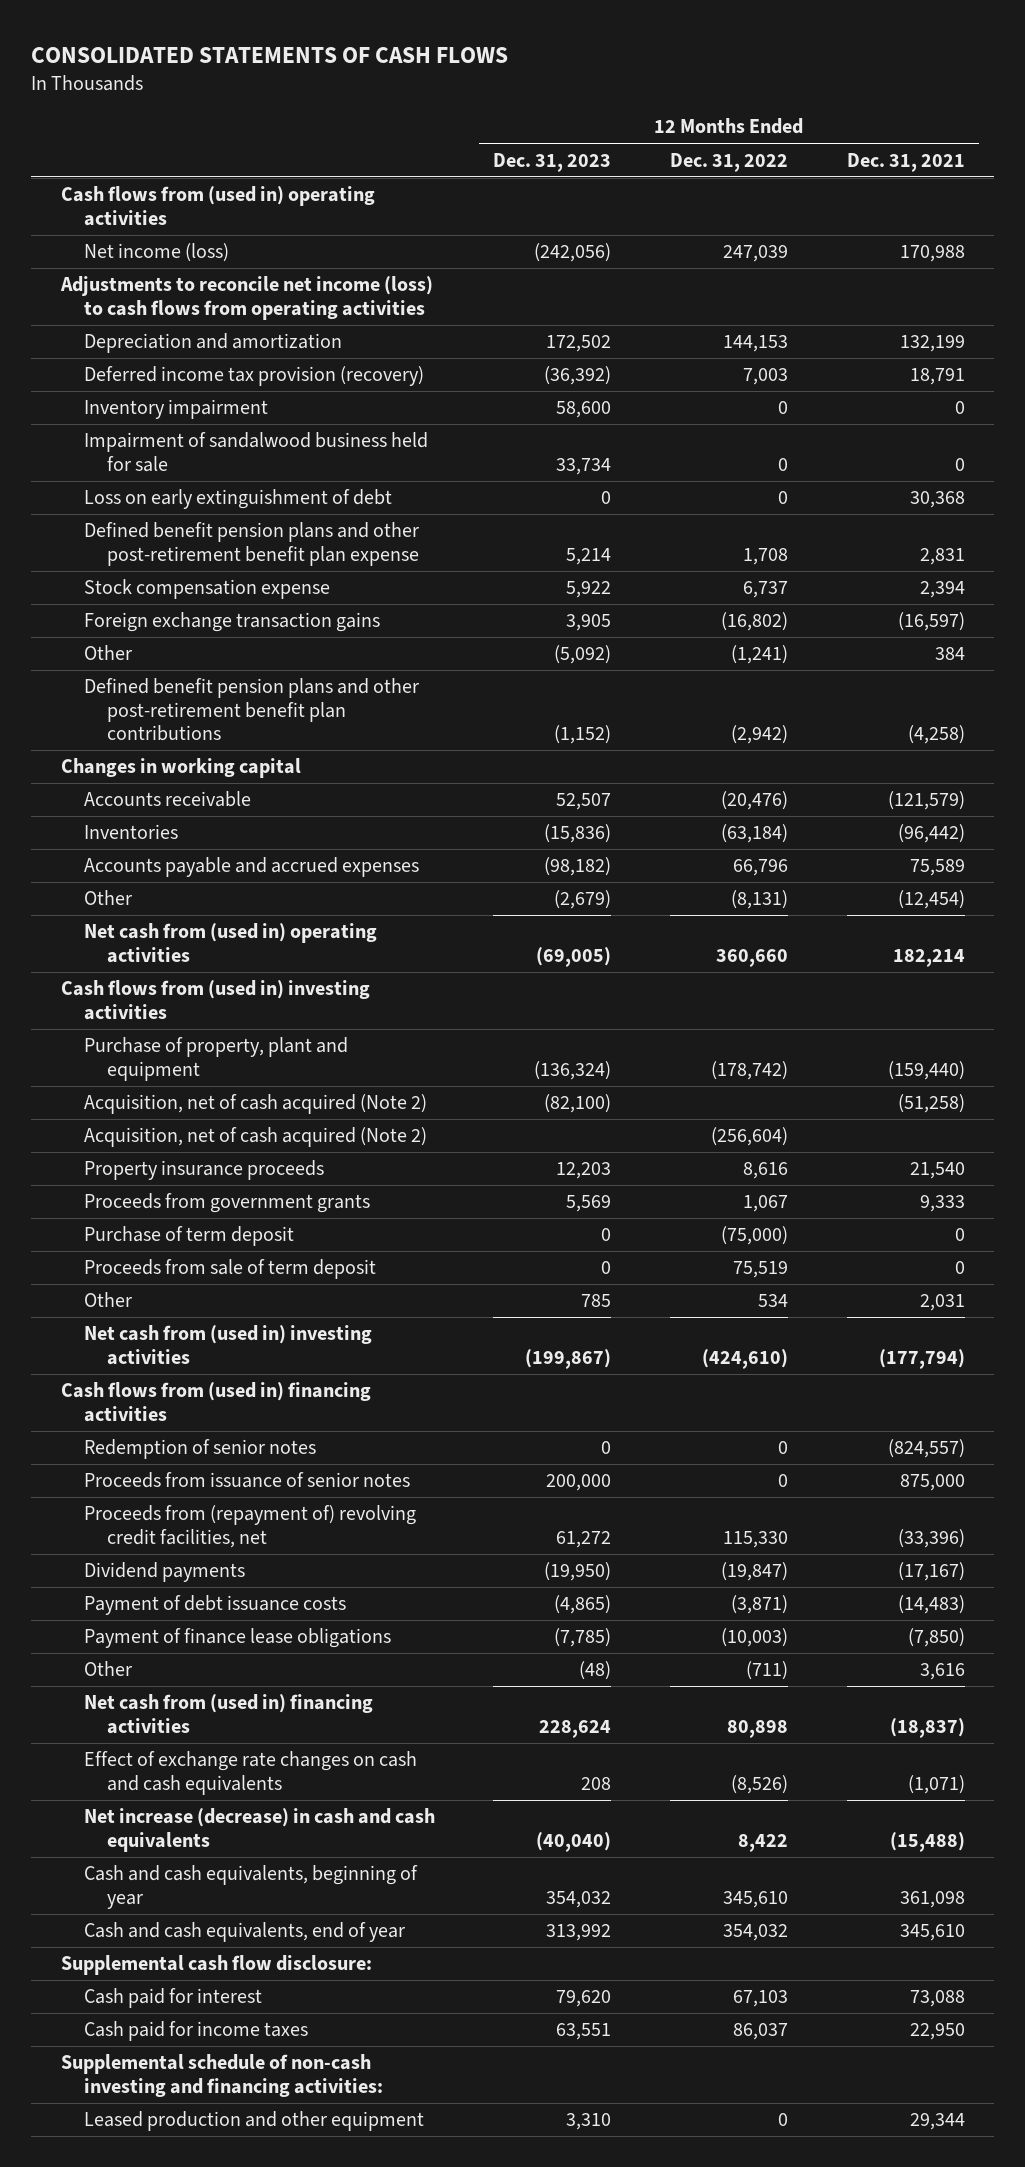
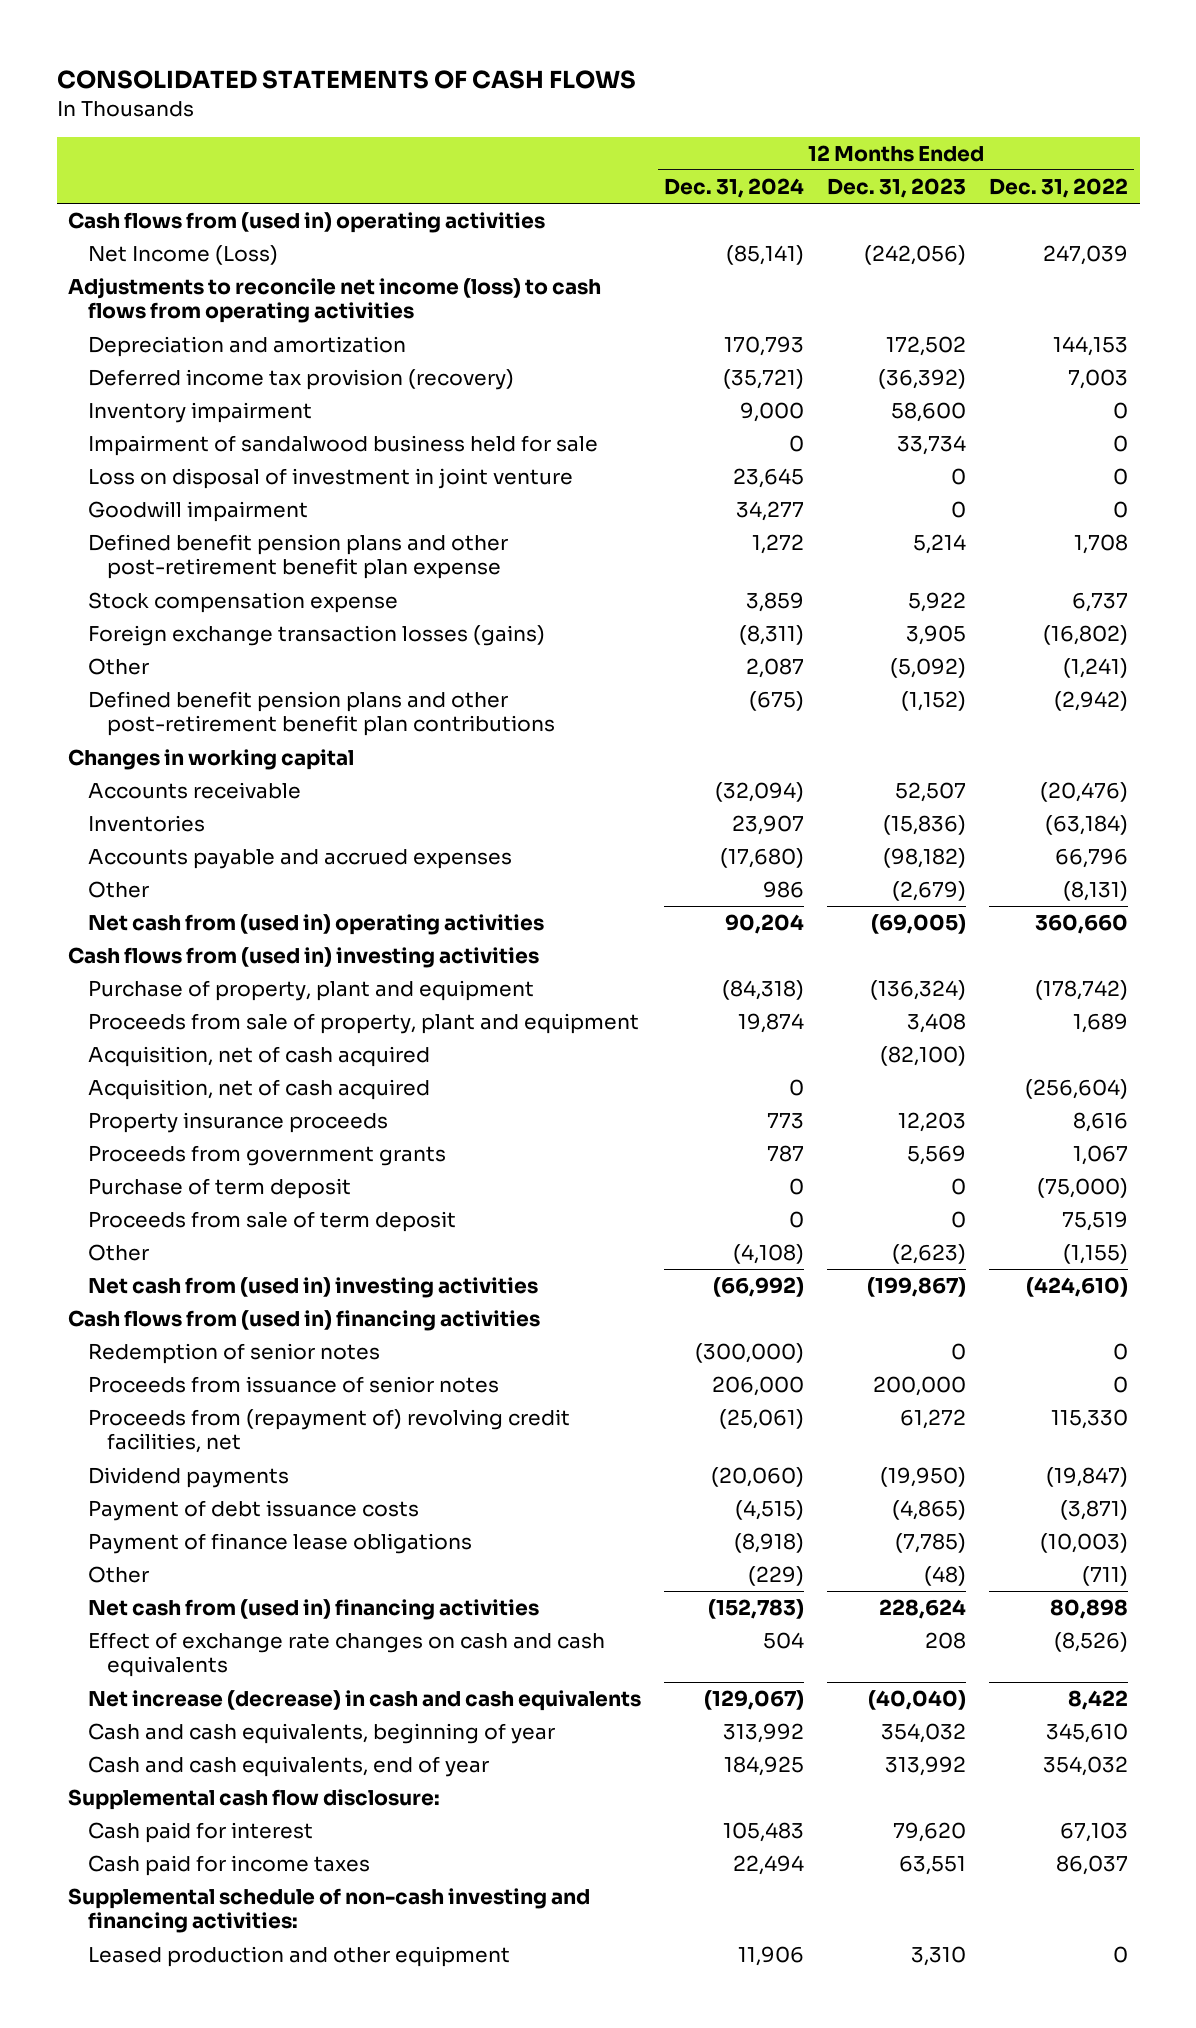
[846,152,965,172] Dec. 31, 2021 -> none
none -> [663,178,804,199] Dec. 31, 2024
[83,243,229,263] Net income (loss) -> [87,245,278,266] Net Income (Loss)
[83,489,392,510] Loss on early extinguishment of debt -> none
none -> [87,468,573,490] Loss on disposal of investment in joint venture
none -> [87,501,308,523] Goodwill impairment
[83,612,380,633] Foreign exchange transaction gains -> [87,625,545,647] Foreign exchange transaction losses (gains)
none -> [87,1013,639,1035] Proceeds from sale of property, plant and equipment
[83,1094,427,1115] Acquisition, net of cash acquired (Note 2) -> [87,1046,430,1068] Acquisition, net of cash acquired
[83,1127,427,1148] Acquisition, net of cash acquired (Note 2) -> [87,1079,430,1101] Acquisition, net of cash acquired
[581,1294,612,1308] 785 -> [891,1244,966,1265] (2,623)
[757,1294,788,1308] 534 -> [1063,1244,1129,1265] (1,155)

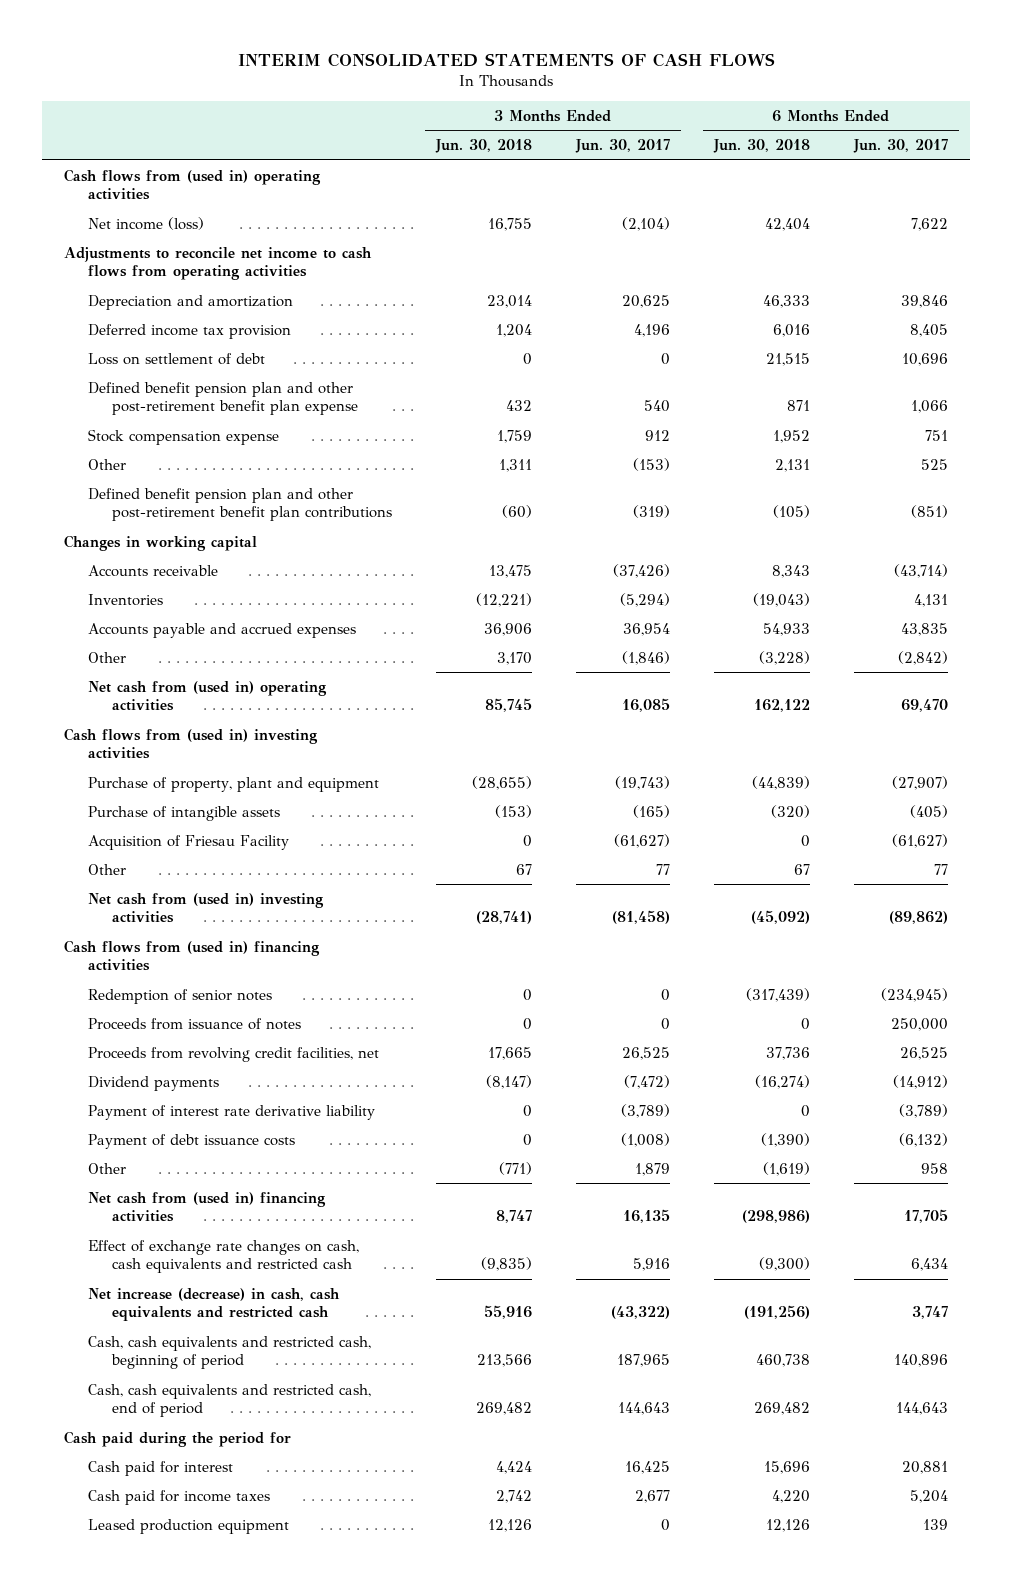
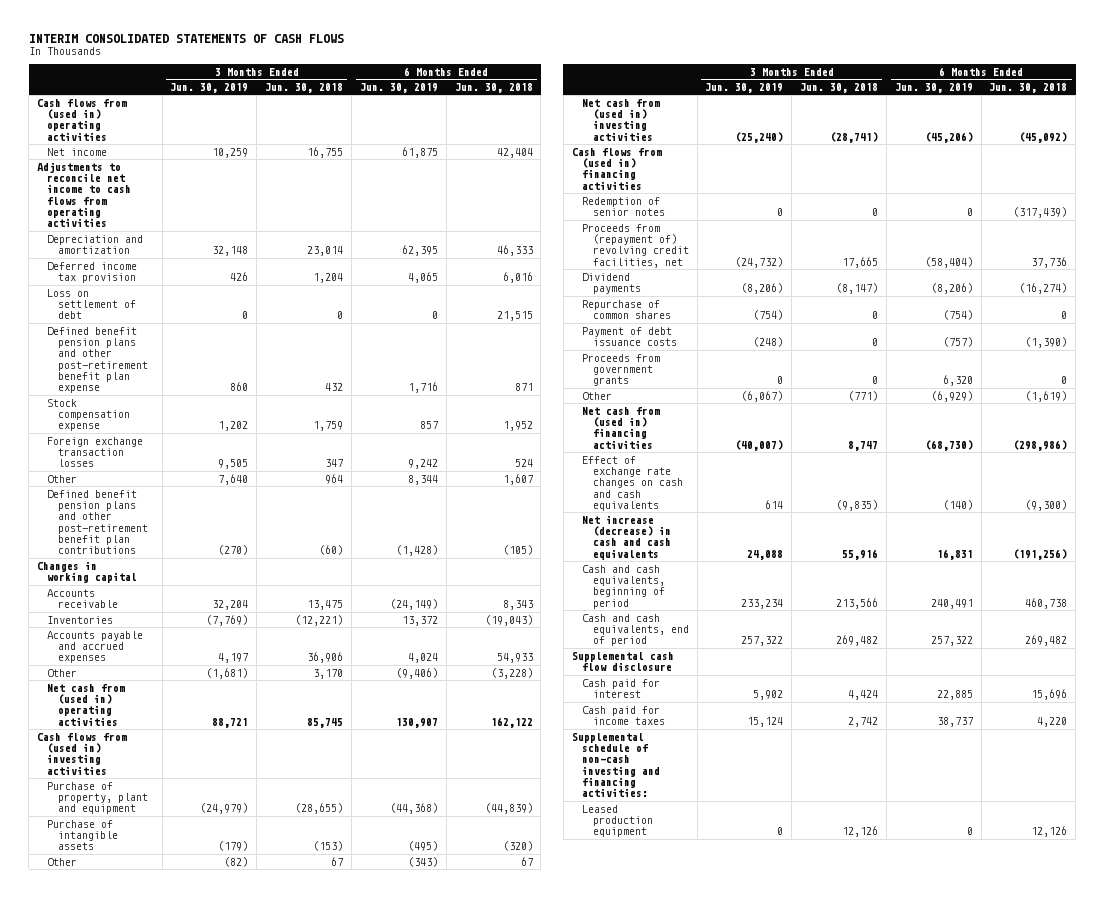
[575,139,671,154] Jun. 30, 2017 -> none
[852,139,948,154] Jun. 30, 2017 -> none
none -> [170,82,249,93] Jun. 30, 2019
none -> [359,82,438,93] Jun. 30, 2019
[88,216,205,230] Net income (loss) -> [47,147,108,156] Net income
[88,381,359,416] Defined benefit pension plan and other post-retirement benefit plan expense -> [47,326,148,394] Defined benefit pension plans and other post-retirement benefit plan expense
none -> [47,436,144,468] Foreign exchange transaction losses
[499,458,533,472] 1,311 -> [325,473,344,484] 964
[775,458,811,472] 2,131 -> [502,473,533,485] 1,607
[88,487,393,522] Defined benefit pension plan and other post-retirement benefit plan contributions -> [47,489,148,555] Defined benefit pension plans and other post-retirement benefit plan contributions
[88,834,290,850] Acquisition of Friesau Facility -> none
[88,1017,302,1030] Proceeds from issuance of notes -> none
[88,1046,380,1062] Proceeds from revolving credit facilities, net -> [582,223,689,268] Proceeds from (repayment of) revolving credit facilities, net
[88,1104,376,1120] Payment of interest rate derivative liability -> none
none -> [582,299,671,320] Repurchase of common shares
none -> [582,353,661,387] Proceeds from government grants
[88,1239,360,1274] Effect of exchange rate changes on cash, cash equivalents and restricted cash -> [582,455,683,511] Effect of exchange rate changes on cash and cash equivalents
[88,1287,341,1322] Net increase (decrease) in cash, cash equivalents and restricted cash -> [582,514,671,560] Net increase (decrease) in cash and cash equivalents
[88,1335,372,1370] Cash, cash equivalents and restricted cash, beginning of period -> [582,564,665,609] Cash and cash equivalents, beginning of period
[88,1383,372,1418] Cash, cash equivalents and restricted cash, end of period -> [582,613,689,647] Cash and cash equivalents, end of period
[64,1430,292,1447] Cash paid during the period for -> [571,651,674,672] Supplemental cash flow disclosure
none -> [571,732,661,798] Supplemental schedule of non-cash investing and financing activities:

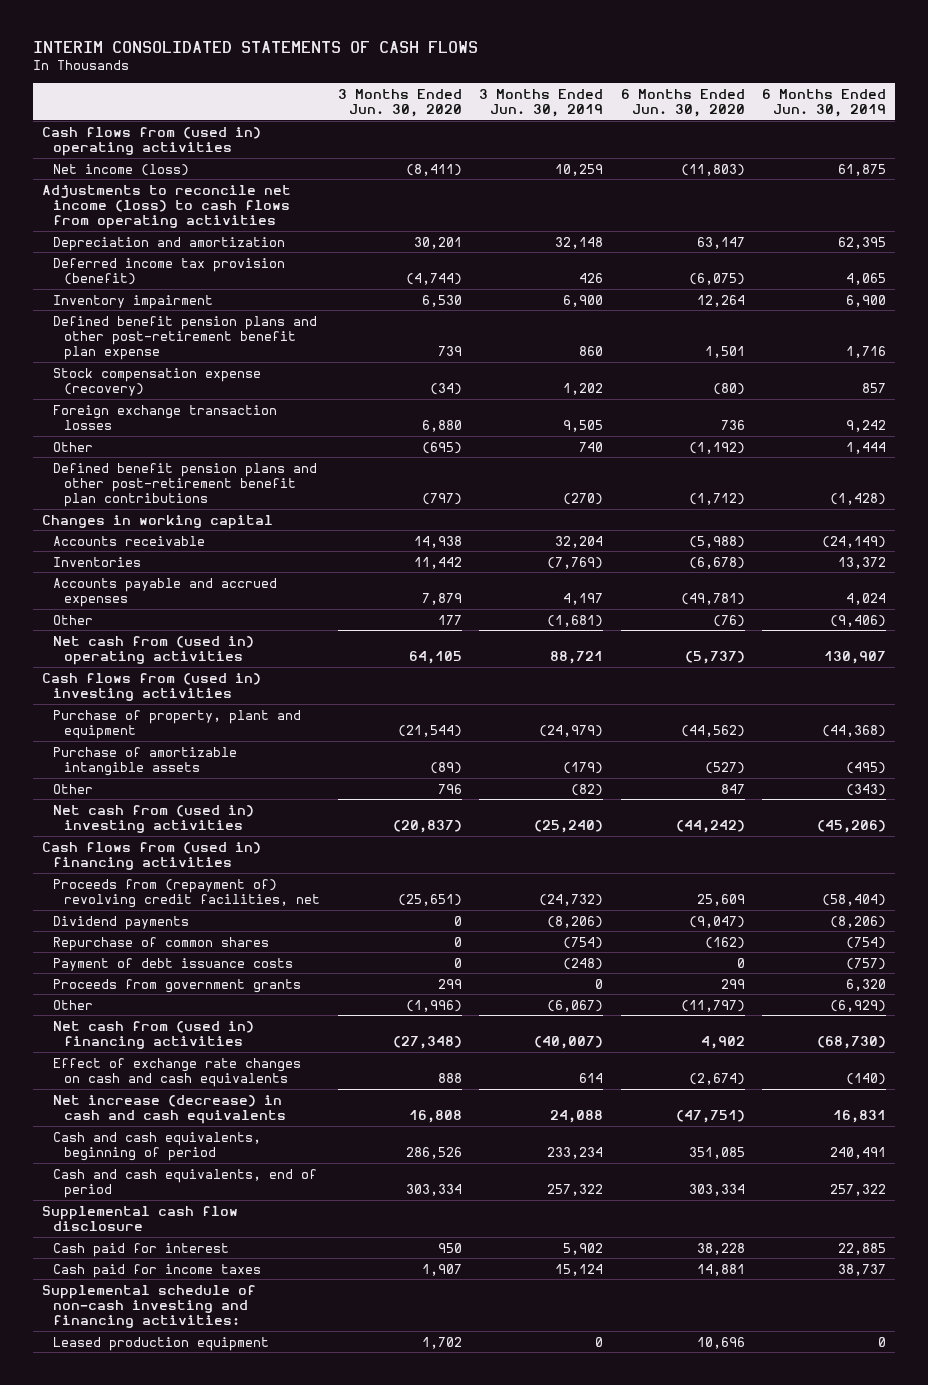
[265,82,344,93] Jun. 30, 2018 -> none
[454,82,533,93] Jun. 30, 2018 -> none
none -> [337,88,462,118] 3 Months Ended Jun. 30, 2020
none -> [620,88,745,118] 6 Months Ended Jun. 30, 2020
[47,147,108,156] Net income -> [52,163,189,176] Net income (loss)
[36,161,132,228] Adjustments to reconcile net income to cash flows from operating activities -> [41,184,291,230] Adjustments to reconcile net income (loss) to cash flows from operating activities
[47,288,136,320] Loss on settlement of debt -> none
[47,261,138,284] Deferred income tax provision -> [52,257,285,286] Deferred income tax provision (benefit)
none -> [52,294,213,309] Inventory impairment
[47,398,130,432] Stock compensation expense -> [52,367,261,397] Stock compensation expense (recovery)
[218,473,249,485] 7,640 -> [579,441,604,452] 740
[407,474,438,485] 8,344 -> [846,441,887,454] 1,444
[47,819,118,851] Purchase of intangible assets -> [52,746,237,777] Purchase of amortizable intangible assets
[582,196,665,217] Redemption of senior notes -> none

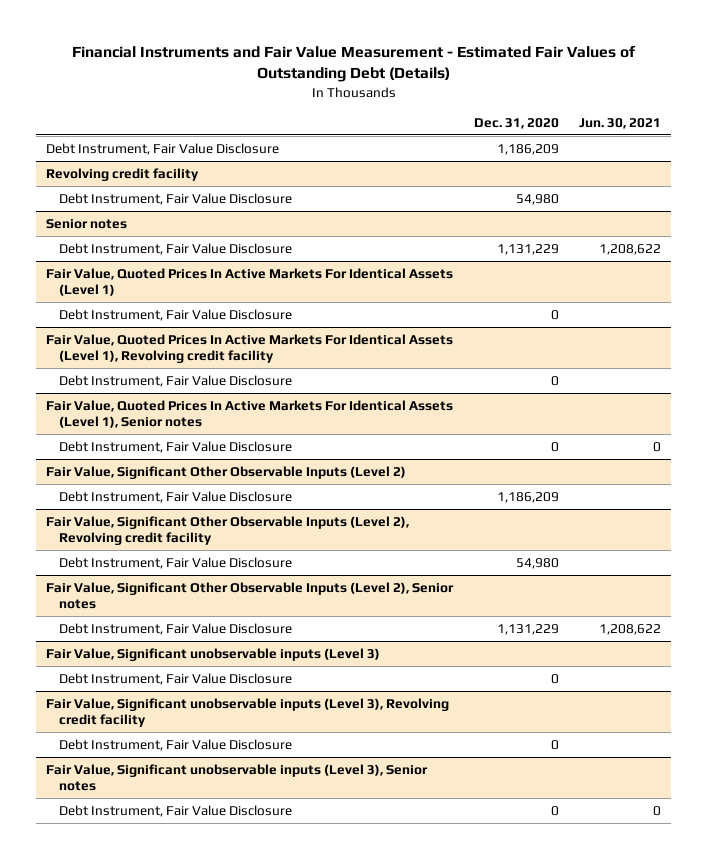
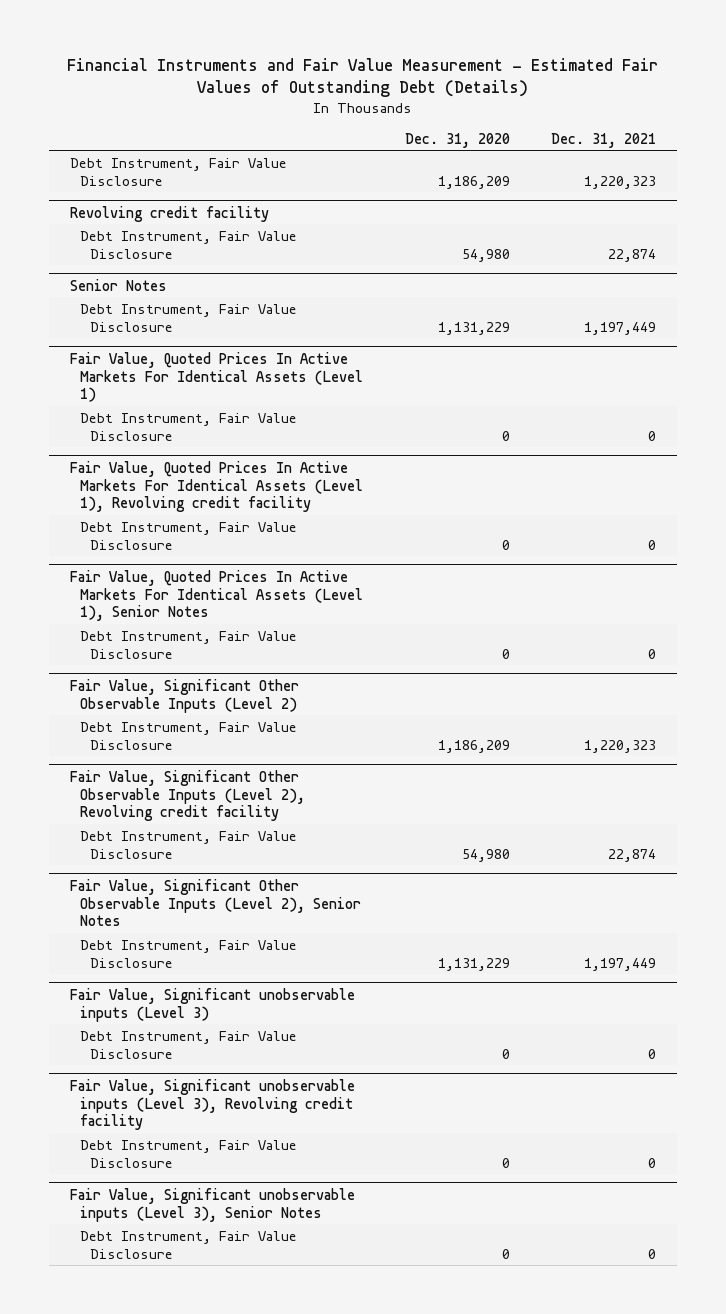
[578,117,661,129] Jun. 30, 2021 -> none
none -> [551,132,657,148] Dec. 31, 2021
[46,218,128,229] Senior notes -> [69,278,167,291] Senior Notes
[46,399,454,429] Fair Value, Quoted Prices In Active Markets For Identical Assets (Level 1), Senior notes -> [69,569,364,622] Fair Value, Quoted Prices In Active Markets For Identical Assets (Level 1), Senior Notes
[46,581,455,610] Fair Value, Significant Other Observable Inputs (Level 2), Senior notes -> [69,878,362,927] Fair Value, Significant Other Observable Inputs (Level 2), Senior Notes
[46,763,429,792] Fair Value, Significant unobservable inputs (Level 3), Senior notes -> [69,1187,355,1222] Fair Value, Significant unobservable inputs (Level 3), Senior Notes

